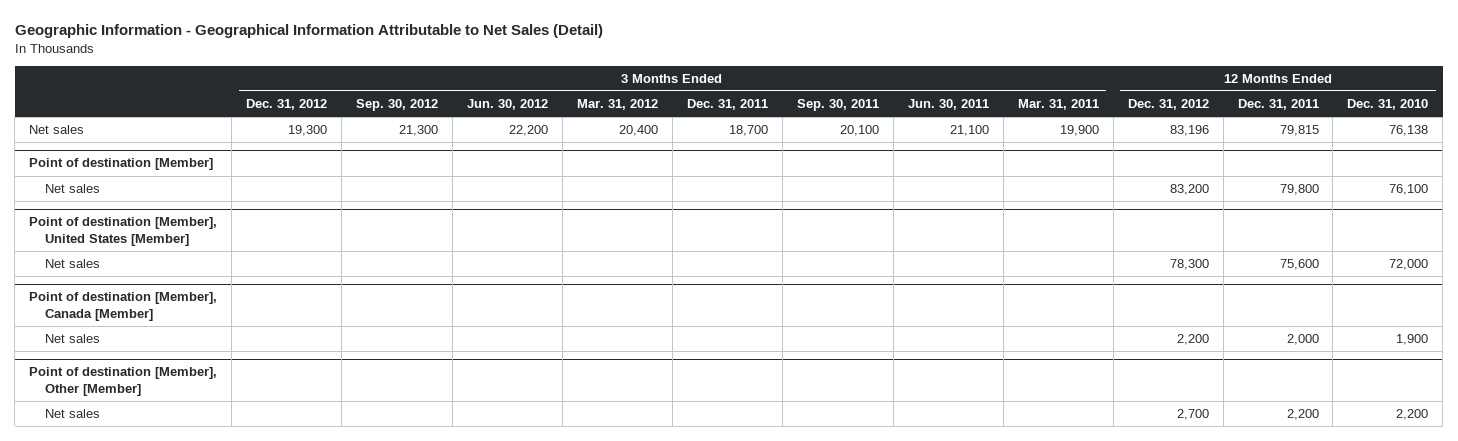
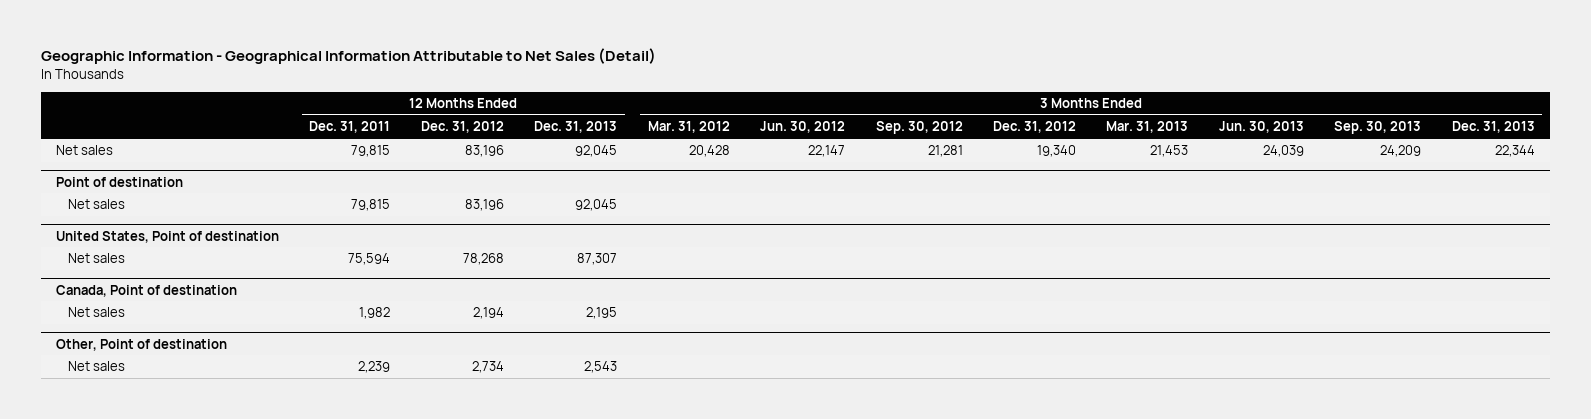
[686,99,768,111] Dec. 31, 2011 -> none
[796,99,879,112] Sep. 30, 2011 -> none
[907,99,989,111] Jun. 30, 2011 -> none
[1017,99,1099,111] Mar. 31, 2011 -> none
[1347,99,1429,111] Dec. 31, 2010 -> none
none -> [534,121,618,134] Dec. 31, 2013
none -> [1106,121,1189,134] Mar. 31, 2013
none -> [1218,121,1304,134] Jun. 30, 2013
none -> [1334,121,1422,135] Sep. 30, 2013
none -> [1451,121,1535,134] Dec. 31, 2013
[288,125,328,137] 19,300 -> [1036,145,1076,158] 19,340
[399,125,439,137] 21,300 -> [927,145,963,158] 21,281
[508,125,548,137] 22,200 -> [808,145,846,158] 22,147
[618,125,658,137] 20,400 -> [688,145,730,158] 20,428
[29,158,214,171] Point of destination [Member] -> [55,176,183,187] Point of destination
[1169,184,1209,196] 83,200 -> [464,199,504,212] 83,196
[1279,184,1319,196] 79,800 -> [351,199,391,212] 79,815
[29,217,218,246] Point of destination [Member], United States [Member] -> [55,230,279,243] United States, Point of destination
[1169,259,1209,271] 78,300 -> [462,253,504,266] 78,268
[1279,259,1319,271] 75,600 -> [348,253,391,266] 75,594
[29,292,218,321] Point of destination [Member], Canada [Member] -> [55,284,237,297] Canada, Point of destination
[1176,334,1209,346] 2,200 -> [472,307,504,320] 2,194
[1286,334,1319,346] 2,000 -> [359,307,391,320] 1,982
[29,367,218,396] Point of destination [Member], Other [Member] -> [55,338,227,351] Other, Point of destination
[1176,409,1209,421] 2,700 -> [471,361,504,374] 2,734
[1286,409,1319,421] 2,200 -> [358,361,391,374] 2,239

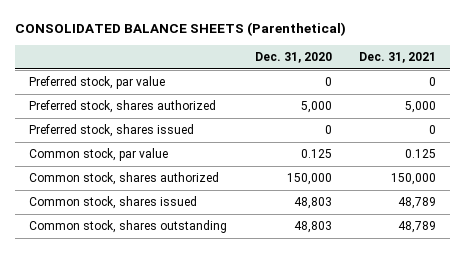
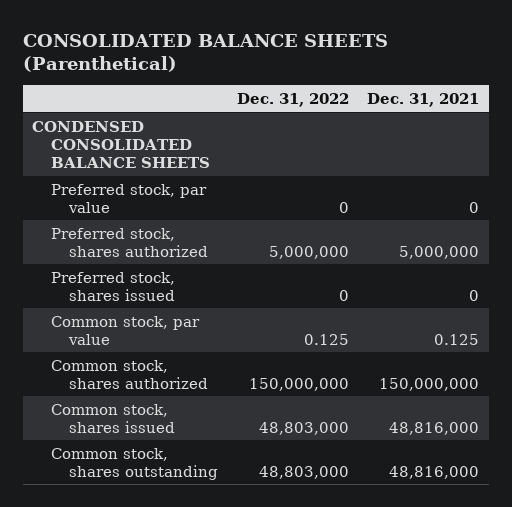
[254,51,332,63] Dec. 31, 2020 -> none
none -> [236,92,349,107] Dec. 31, 2022
none -> [32,120,210,169] CONDENSED CONSOLIDATED BALANCE SHEETS
[405,101,437,114] 5,000 -> [399,245,480,259] 5,000,000
[391,173,437,186] 150,000 -> [379,377,480,391] 150,000,000
[398,197,437,210] 48,789 -> [389,421,480,435] 48,816,000
[398,221,437,234] 48,789 -> [389,465,480,479] 48,816,000

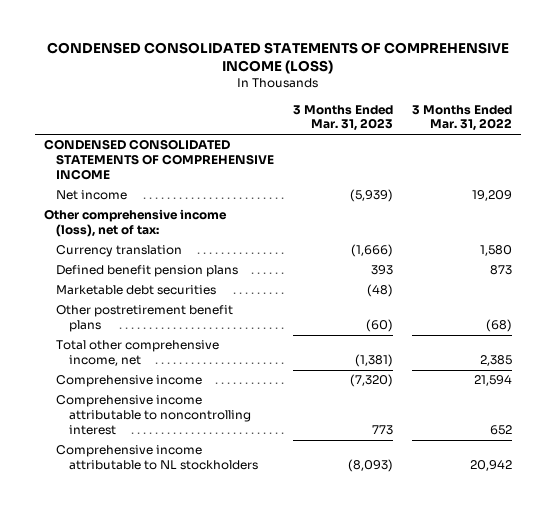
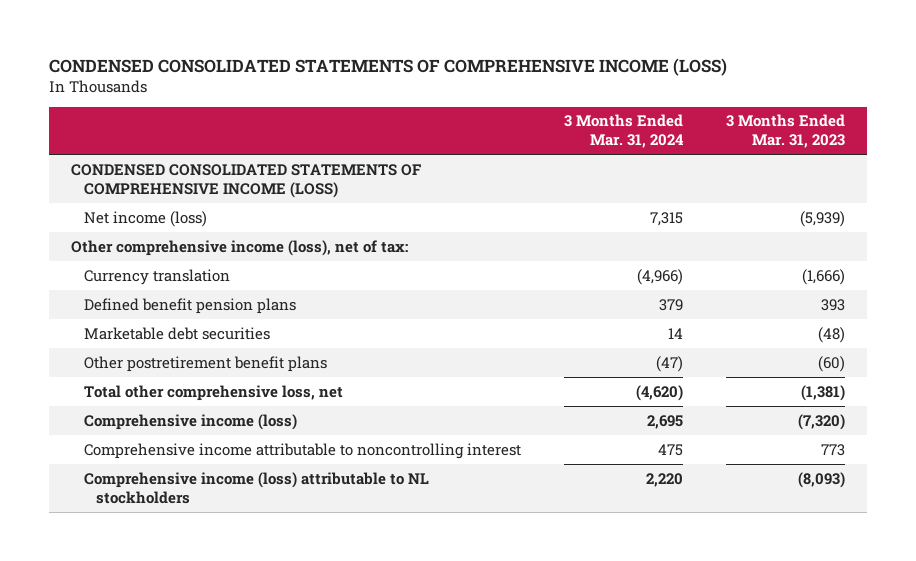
[411,104,512,132] 3 Months Ended Mar. 31, 2022 -> none
none -> [563,114,684,149] 3 Months Ended Mar. 31, 2024
[44,139,275,181] CONDENSED CONSOLIDATED STATEMENTS OF COMPREHENSIVE INCOME -> [70,163,421,198] CONDENSED CONSOLIDATED STATEMENTS OF COMPREHENSIVE INCOME (LOSS)
[56,190,128,201] Net income -> [83,210,207,227] Net income (loss)
[56,340,220,367] Total other comprehensive income, net -> [83,384,343,401] Total other comprehensive loss, net
[56,375,203,388] Comprehensive income -> [83,413,297,430] Comprehensive income (loss)
[56,445,258,471] Comprehensive income attributable to NL stockholders -> [83,471,429,504] Comprehensive income (loss) attributable to NL stockholders

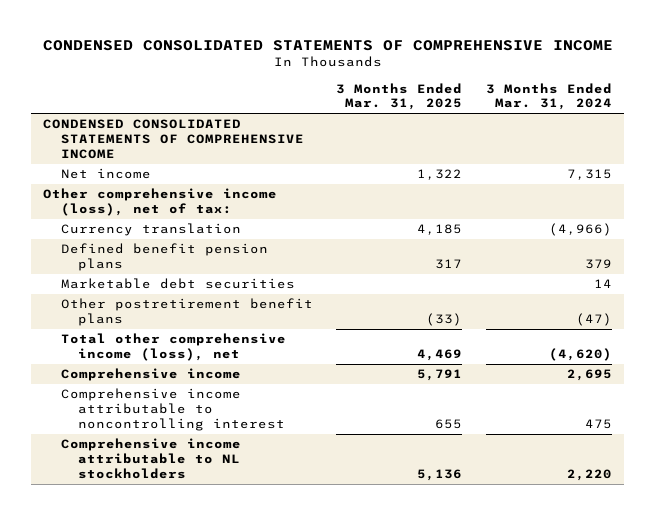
[48,57,727,76] CONDENSED CONSOLIDATED STATEMENTS OF COMPREHENSIVE INCOME (LOSS) -> [42,39,613,51] CONDENSED CONSOLIDATED STATEMENTS OF COMPREHENSIVE INCOME
[726,114,846,149] 3 Months Ended Mar. 31, 2023 -> none
none -> [336,82,463,111] 3 Months Ended Mar. 31, 2025
[70,163,421,198] CONDENSED CONSOLIDATED STATEMENTS OF COMPREHENSIVE INCOME (LOSS) -> [43,119,304,159] CONDENSED CONSOLIDATED STATEMENTS OF COMPREHENSIVE INCOME
[83,210,207,227] Net income (loss) -> [60,168,151,180] Net income
[83,384,343,401] Total other comprehensive loss, net -> [60,333,286,362] Total other comprehensive income (loss), net
[83,413,297,430] Comprehensive income (loss) -> [60,368,241,382] Comprehensive income
[83,471,429,504] Comprehensive income (loss) attributable to NL stockholders -> [60,438,241,479] Comprehensive income attributable to NL stockholders

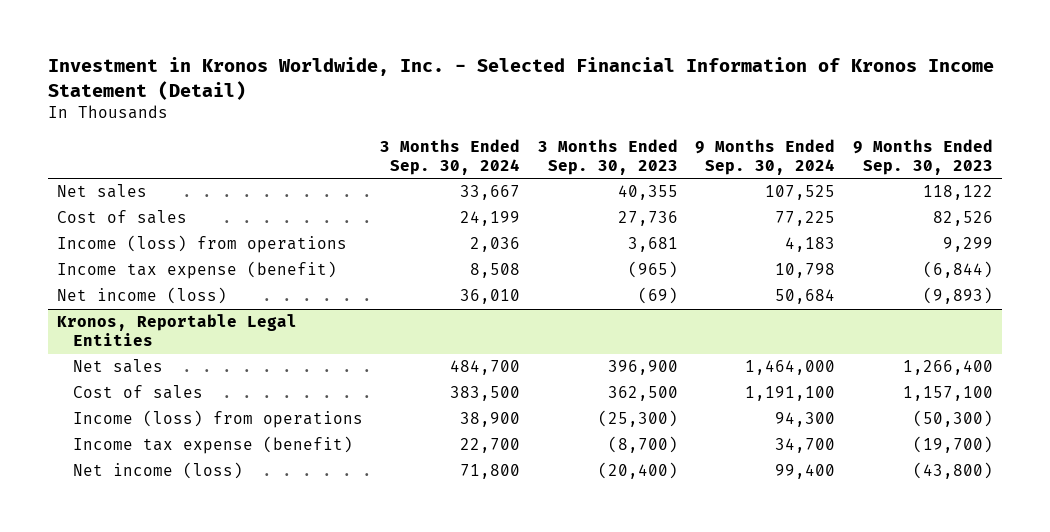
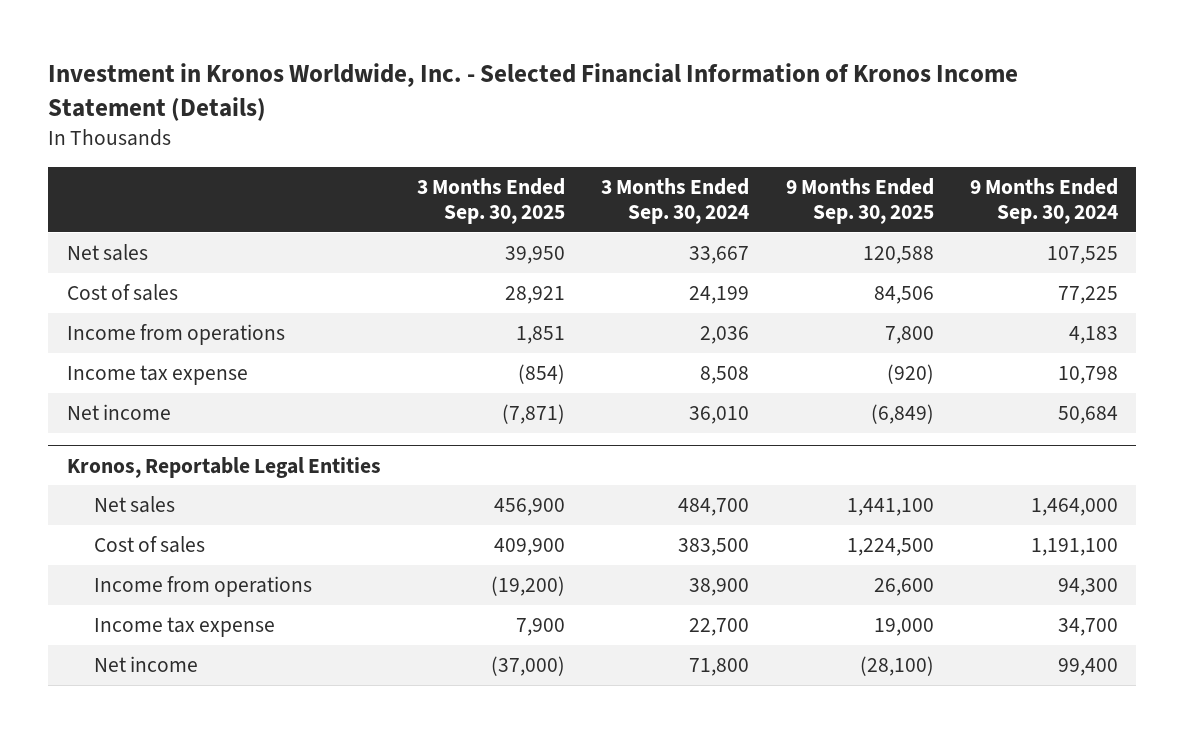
[47,57,994,100] Investment in Kronos Worldwide, Inc. - Selected Financial Information of Kronos Income Statement (Detail) -> [48,62,1019,121] Investment in Kronos Worldwide, Inc. - Selected Financial Information of Kronos Income Statement (Details)
[537,138,678,175] 3 Months Ended Sep. 30, 2023 -> none
[852,138,993,175] 9 Months Ended Sep. 30, 2023 -> none
none -> [416,177,565,225] 3 Months Ended Sep. 30, 2025
none -> [785,177,934,225] 9 Months Ended Sep. 30, 2025
[56,235,347,254] Income (loss) from operations -> [66,323,285,345] Income from operations
[56,261,337,280] Income tax expense (benefit) -> [66,364,248,385] Income tax expense
[56,287,227,305] Net income (loss) -> [66,403,171,420] Net income
[72,410,363,429] Income (loss) from operations -> [93,575,312,597] Income from operations
[72,436,353,455] Income tax expense (benefit) -> [93,616,275,637] Income tax expense
[72,462,243,480] Net income (loss) -> [93,655,198,672] Net income

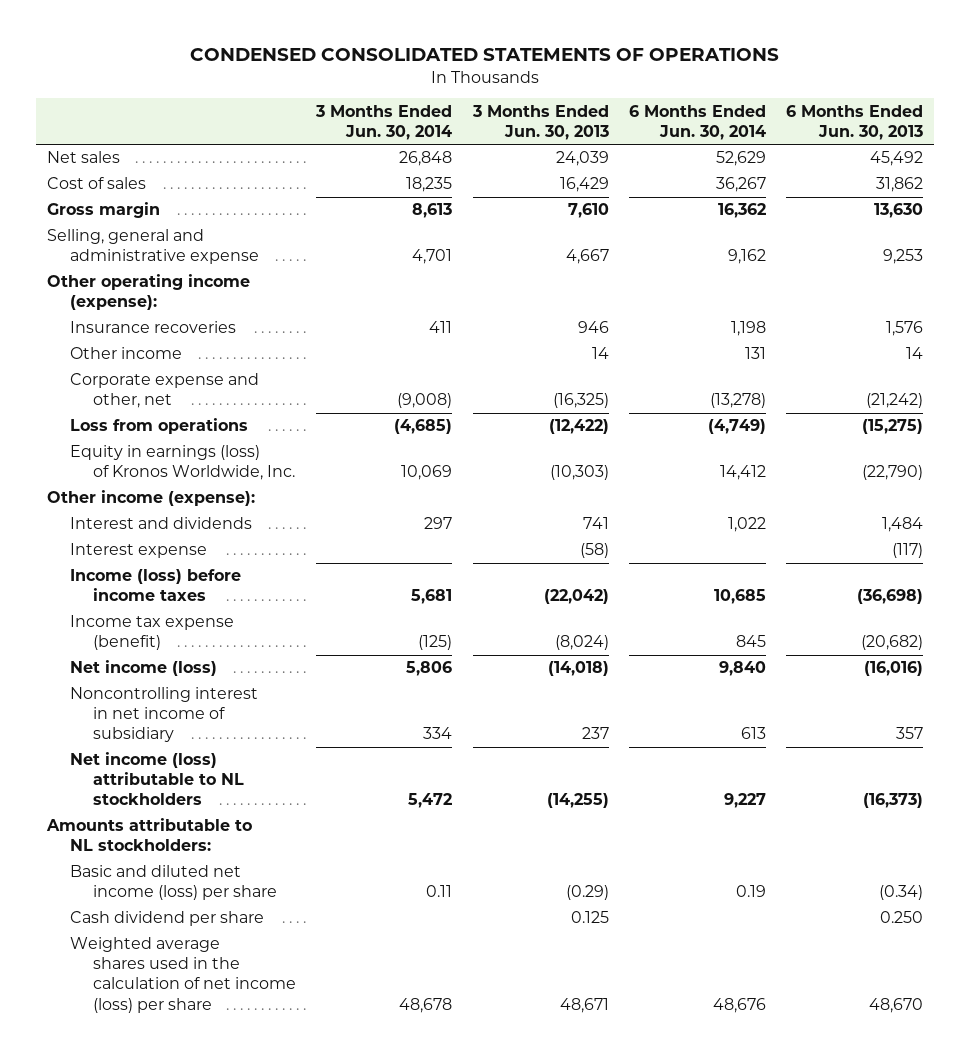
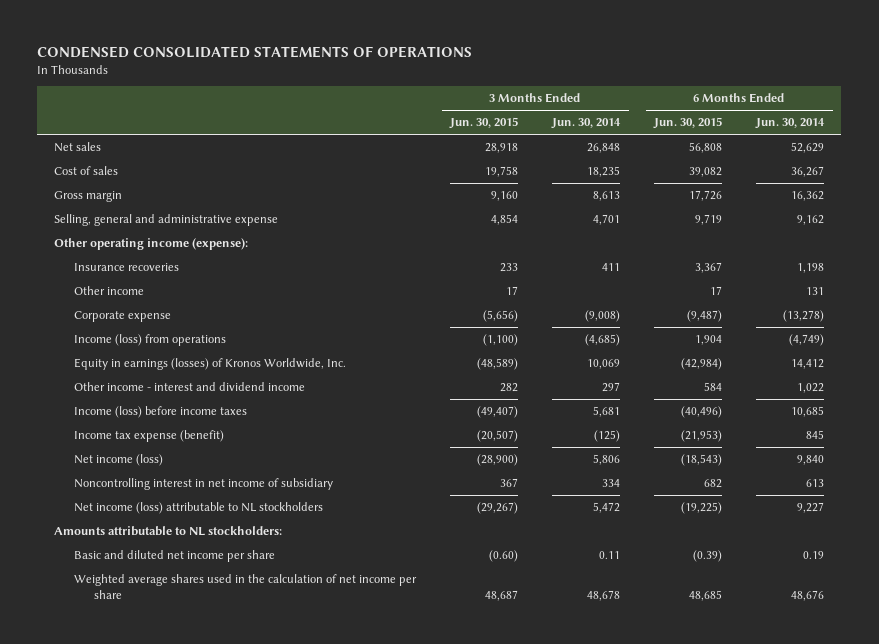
[471,104,609,140] 3 Months Ended Jun. 30, 2013 -> none
[786,104,924,140] 6 Months Ended Jun. 30, 2013 -> none
none -> [449,117,519,130] Jun. 30, 2015
none -> [653,117,723,130] Jun. 30, 2015
[46,490,255,507] Other income (expense): -> none
[69,543,207,559] Interest expense -> none
[69,373,259,409] Corporate expense and other, net -> [74,311,172,323] Corporate expense
[69,418,248,435] Loss from operations -> [74,334,227,347] Income (loss) from operations
[69,445,295,481] Equity in earnings (loss) of Kronos Worldwide, Inc. -> [74,358,347,371] Equity in earnings (losses) of Kronos Worldwide, Inc.
[69,517,252,530] Interest and dividends -> [74,382,306,392] Other income - interest and dividend income
[69,911,264,927] Cash dividend per share -> none
[69,865,277,901] Basic and diluted net income (loss) per share -> [74,550,276,563] Basic and diluted net income per share
[69,937,296,1013] Weighted average shares used in the calculation of net income (loss) per share -> [74,574,418,600] Weighted average shares used in the calculation of net income per share

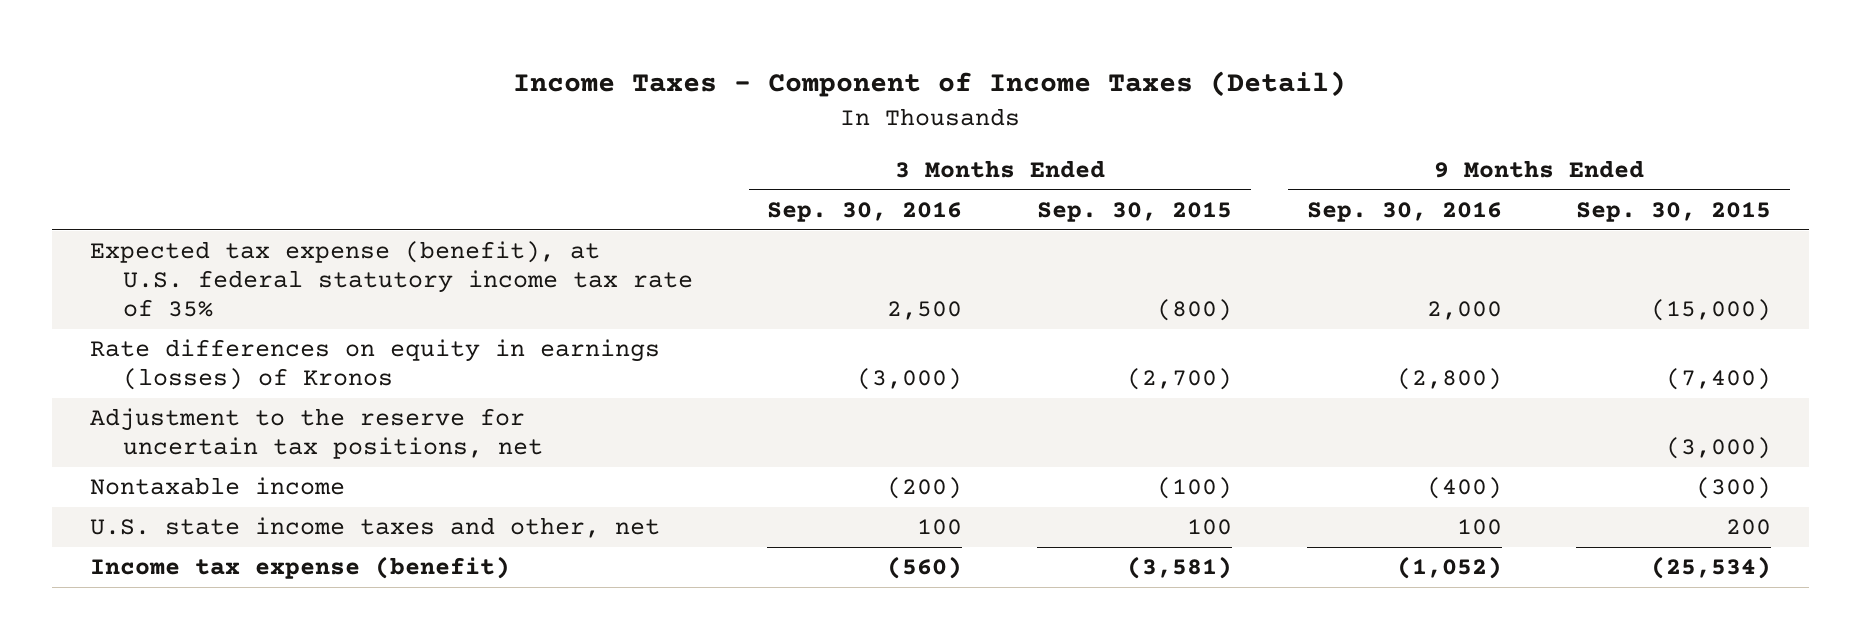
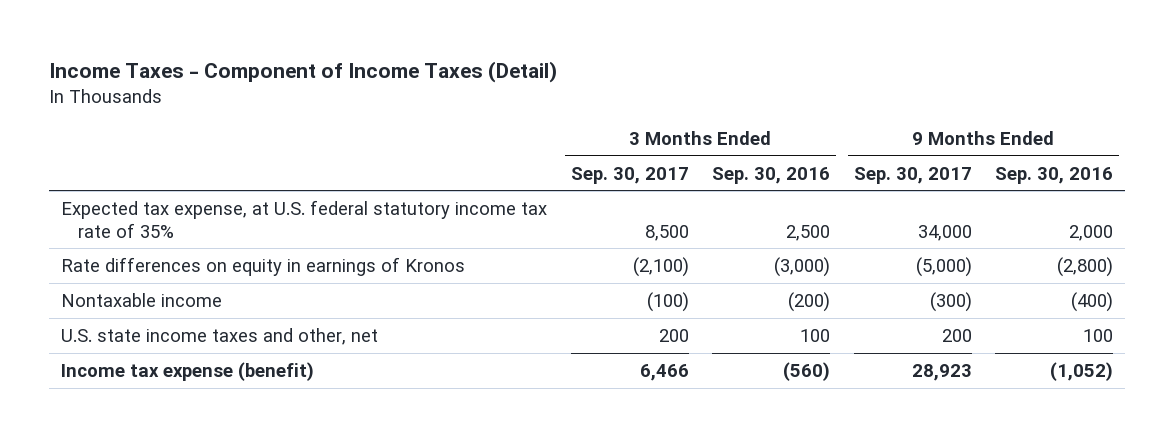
[1037,201,1233,222] Sep. 30, 2015 -> none
[1576,201,1772,222] Sep. 30, 2015 -> none
none -> [570,166,689,184] Sep. 30, 2017
none -> [853,166,972,184] Sep. 30, 2017
[89,408,543,460] Adjustment to the reserve for uncertain tax positions, net -> none
[89,241,693,318] Expected tax expense (benefit), at U.S. federal statutory income tax rate of 35% -> [61,199,548,238] Expected tax expense, at U.S. federal statutory income tax rate of 35%
[89,339,660,391] Rate differences on equity in earnings (losses) of Kronos -> [61,256,466,276] Rate differences on equity in earnings of Kronos

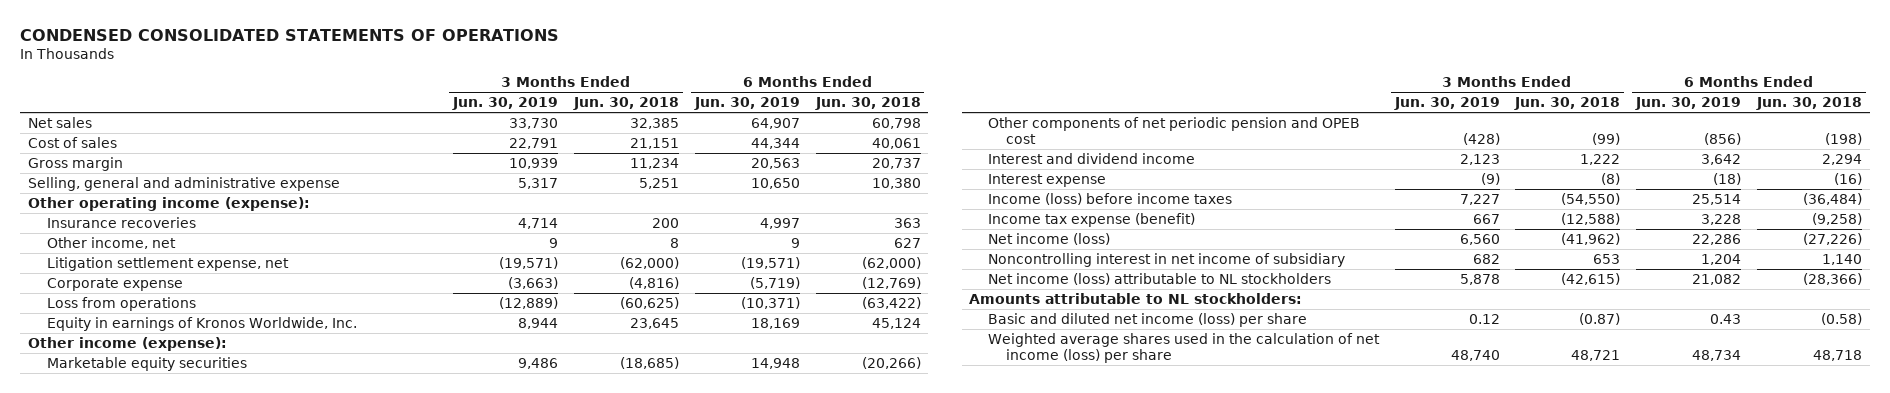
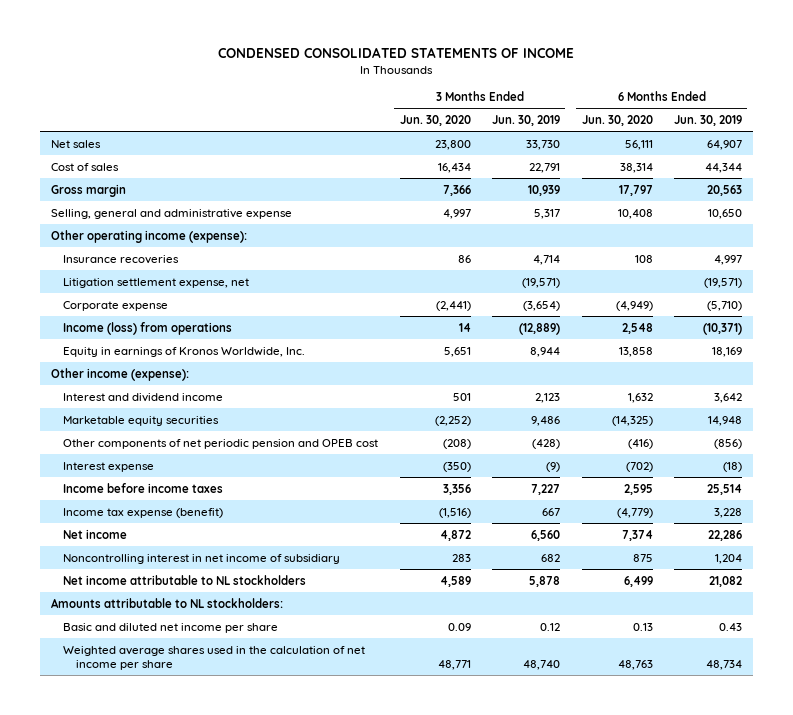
[20,28,560,41] CONDENSED CONSOLIDATED STATEMENTS OF OPERATIONS -> [218,47,575,59] CONDENSED CONSOLIDATED STATEMENTS OF INCOME
[573,96,680,110] Jun. 30, 2018 -> none
[814,96,921,110] Jun. 30, 2018 -> none
none -> [399,114,471,126] Jun. 30, 2020
none -> [581,114,653,126] Jun. 30, 2020
[46,236,176,249] Other income, net -> none
[508,276,559,289] (3,663) -> [523,300,561,311] (3,654)
[749,276,800,289] (5,719) -> [706,300,742,311] (5,710)
[46,296,196,311] Loss from operations -> [63,321,233,335] Income (loss) from operations
[987,152,1195,164] Interest and dividend income -> [63,392,224,402] Interest and dividend income
[987,192,1232,205] Income (loss) before income taxes -> [63,482,224,493] Income before income taxes
[987,232,1110,245] Net income (loss) -> [63,528,128,539] Net income
[987,272,1331,285] Net income (loss) attributable to NL stockholders -> [63,574,307,585] Net income attributable to NL stockholders
[987,312,1307,327] Basic and diluted net income (loss) per share -> [63,622,279,633] Basic and diluted net income per share
[987,332,1380,363] Weighted average shares used in the calculation of net income (loss) per share -> [63,645,366,670] Weighted average shares used in the calculation of net income per share

